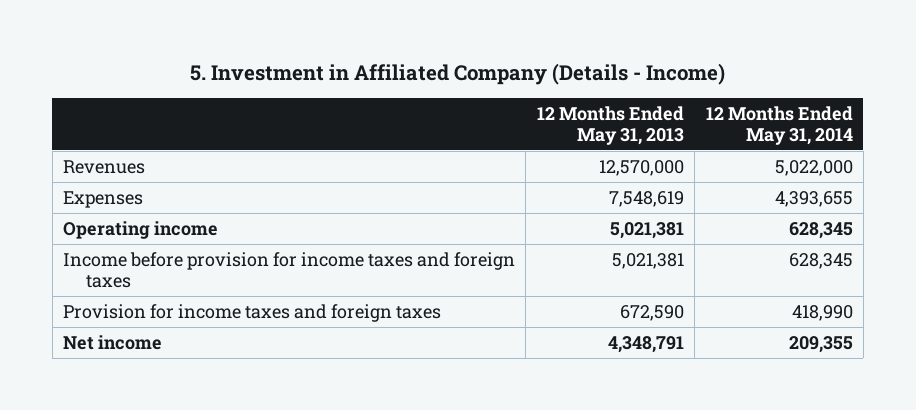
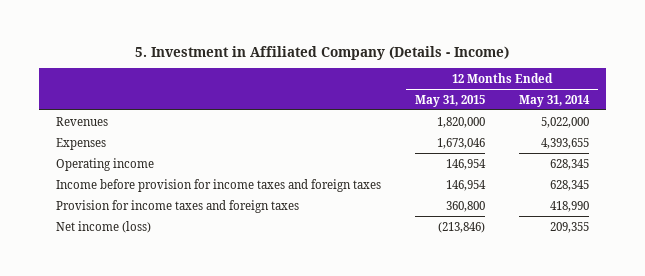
[536,105,684,146] 12 Months Ended May 31, 2013 -> none
none -> [414,94,485,107] May 31, 2015
[63,334,163,350] Net income -> [55,220,151,233] Net income (loss)

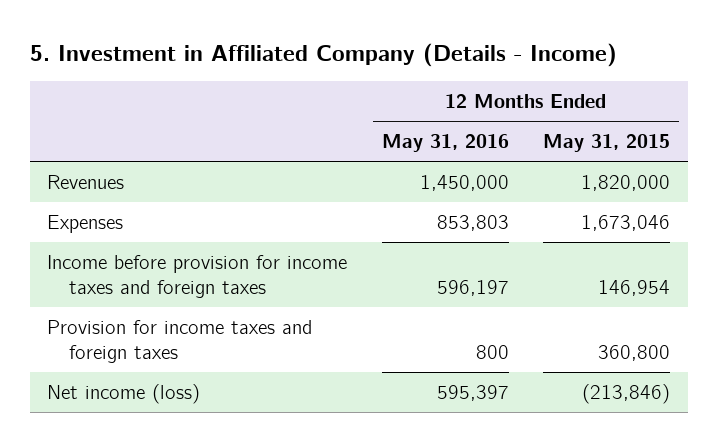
[519,94,591,107] May 31, 2014 -> none
none -> [381,134,509,153] May 31, 2016
[55,157,154,171] Operating income -> none

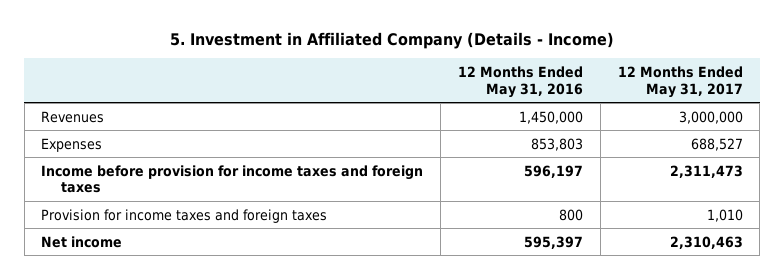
[543,134,671,153] May 31, 2015 -> none
none -> [617,65,743,98] 12 Months Ended May 31, 2017
[47,383,201,404] Net income (loss) -> [41,235,123,248] Net income

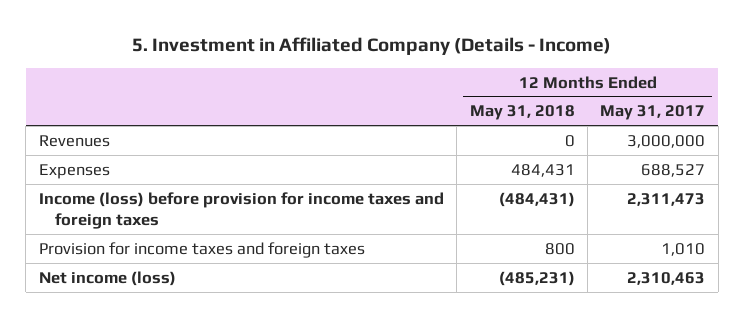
[458,65,584,98] 12 Months Ended May 31, 2016 -> none
none -> [469,105,575,121] May 31, 2018
[41,164,424,194] Income before provision for income taxes and foreign taxes -> [38,191,444,229] Income (loss) before provision for income taxes and foreign taxes
[41,235,123,248] Net income -> [38,270,176,286] Net income (loss)

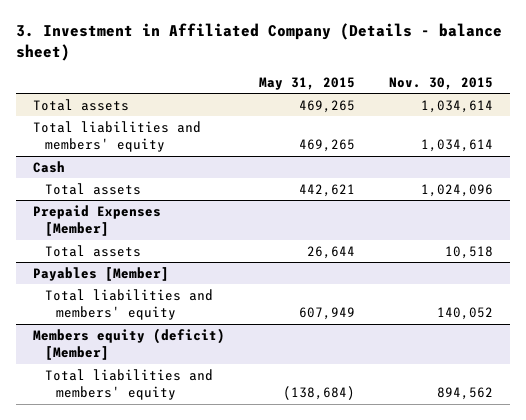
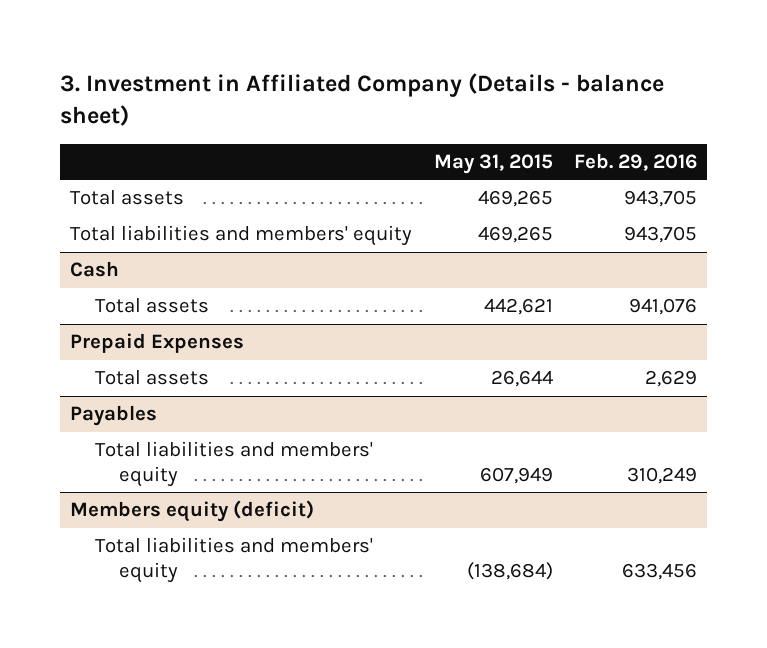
[389,76,494,90] Nov. 30, 2015 -> none
none -> [573,152,697,171] Feb. 29, 2016
[32,204,161,237] Prepaid Expenses [Member] -> [70,333,245,354] Prepaid Expenses
[32,266,169,281] Payables [Member] -> [70,405,158,427] Payables
[32,327,225,361] Members equity (deficit) [Member] -> [70,500,315,523] Members equity (deficit)

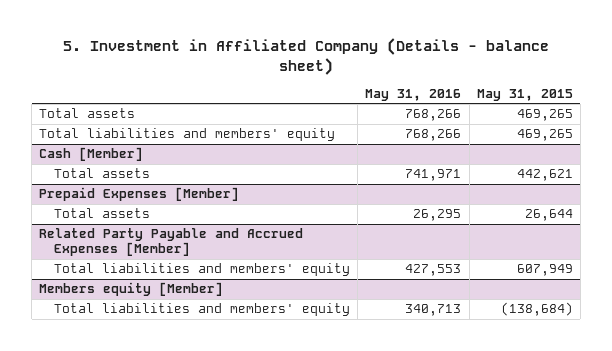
[59,73,664,127] 3. Investment in Affiliated Company (Details - balance sheet) -> [63,38,550,75] 5. Investment in Affiliated Company (Details - balance sheet)
[573,152,697,171] Feb. 29, 2016 -> none
none -> [365,88,462,101] May 31, 2016
[70,261,120,278] Cash -> [39,147,144,162] Cash [Member]
[70,333,245,354] Prepaid Expenses -> [39,187,240,202] Prepaid Expenses [Member]
[70,405,158,427] Payables -> [39,228,304,257] Related Party Payable and Accrued Expenses [Member]
[70,500,315,523] Members equity (deficit) -> [39,282,224,297] Members equity [Member]

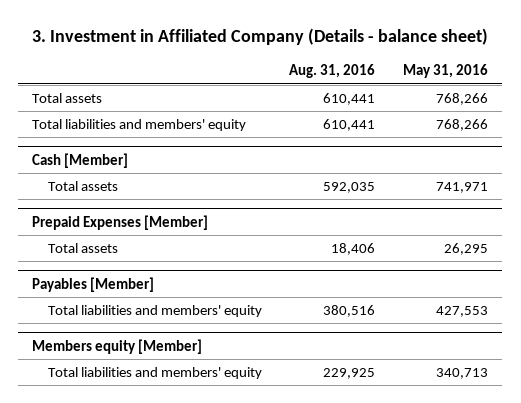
[63,38,550,75] 5. Investment in Affiliated Company (Details - balance sheet) -> [32,27,489,45] 3. Investment in Affiliated Company (Details - balance sheet)
[476,88,573,101] May 31, 2015 -> none
none -> [289,64,376,79] Aug. 31, 2016
[39,228,304,257] Related Party Payable and Accrued Expenses [Member] -> [32,276,155,292] Payables [Member]

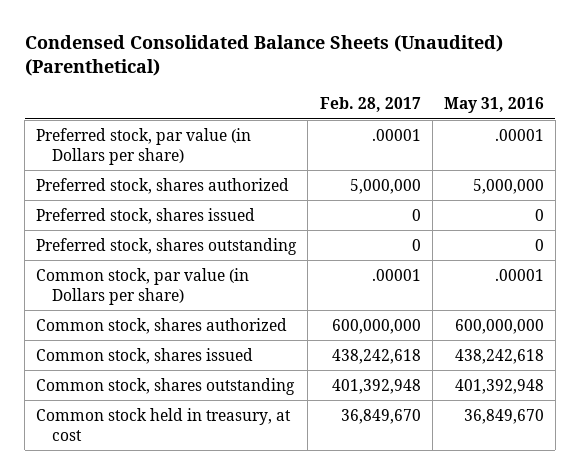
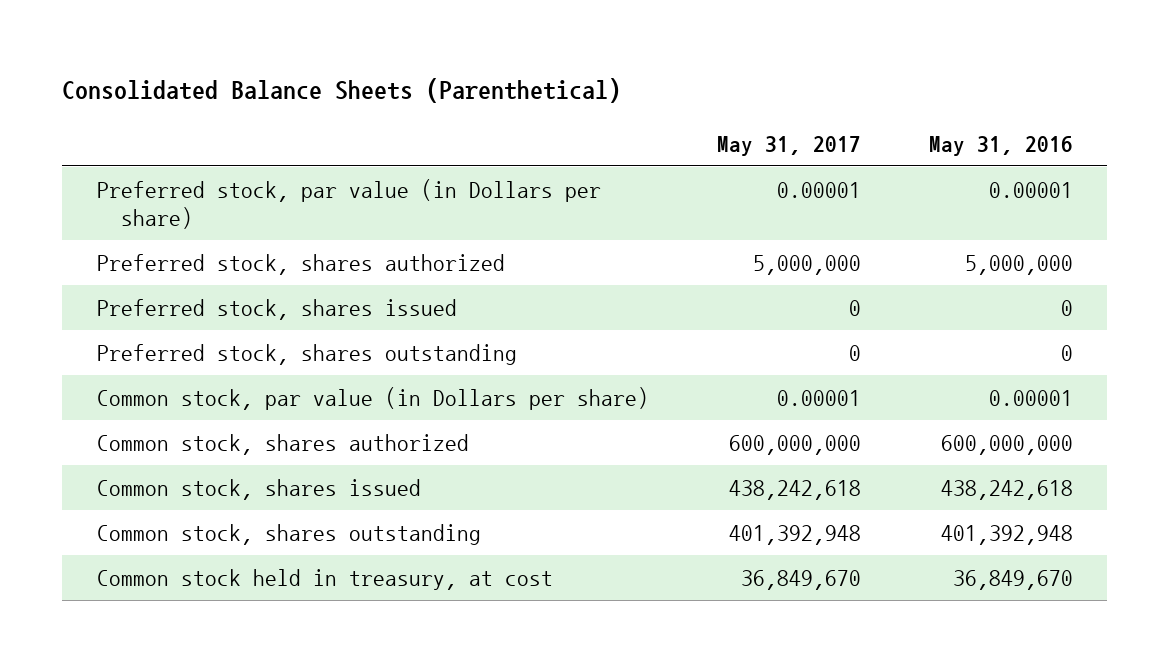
[24,34,503,77] Condensed Consolidated Balance Sheets (Unaudited) (Parenthetical) -> [62,77,622,103] Consolidated Balance Sheets (Parenthetical)
[319,97,421,113] Feb. 28, 2017 -> none
none -> [716,135,861,156] May 31, 2017
[494,128,544,141] .00001 -> [988,181,1073,198] 0.00001
[494,268,544,281] .00001 -> [988,389,1073,406] 0.00001

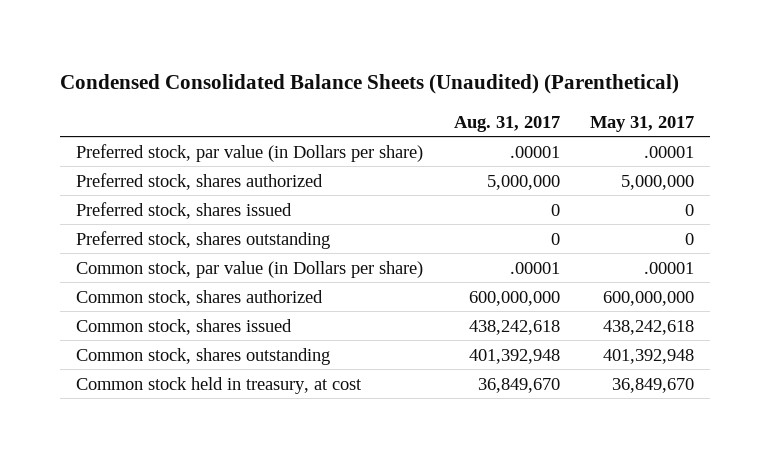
[62,77,622,103] Consolidated Balance Sheets (Parenthetical) -> [60,73,680,94] Condensed Consolidated Balance Sheets (Unaudited) (Parenthetical)
[928,135,1073,156] May 31, 2016 -> none
none -> [453,115,560,132] Aug. 31, 2017
[776,181,861,198] 0.00001 -> [644,145,695,158] .00001
[776,389,861,406] 0.00001 -> [644,261,695,274] .00001

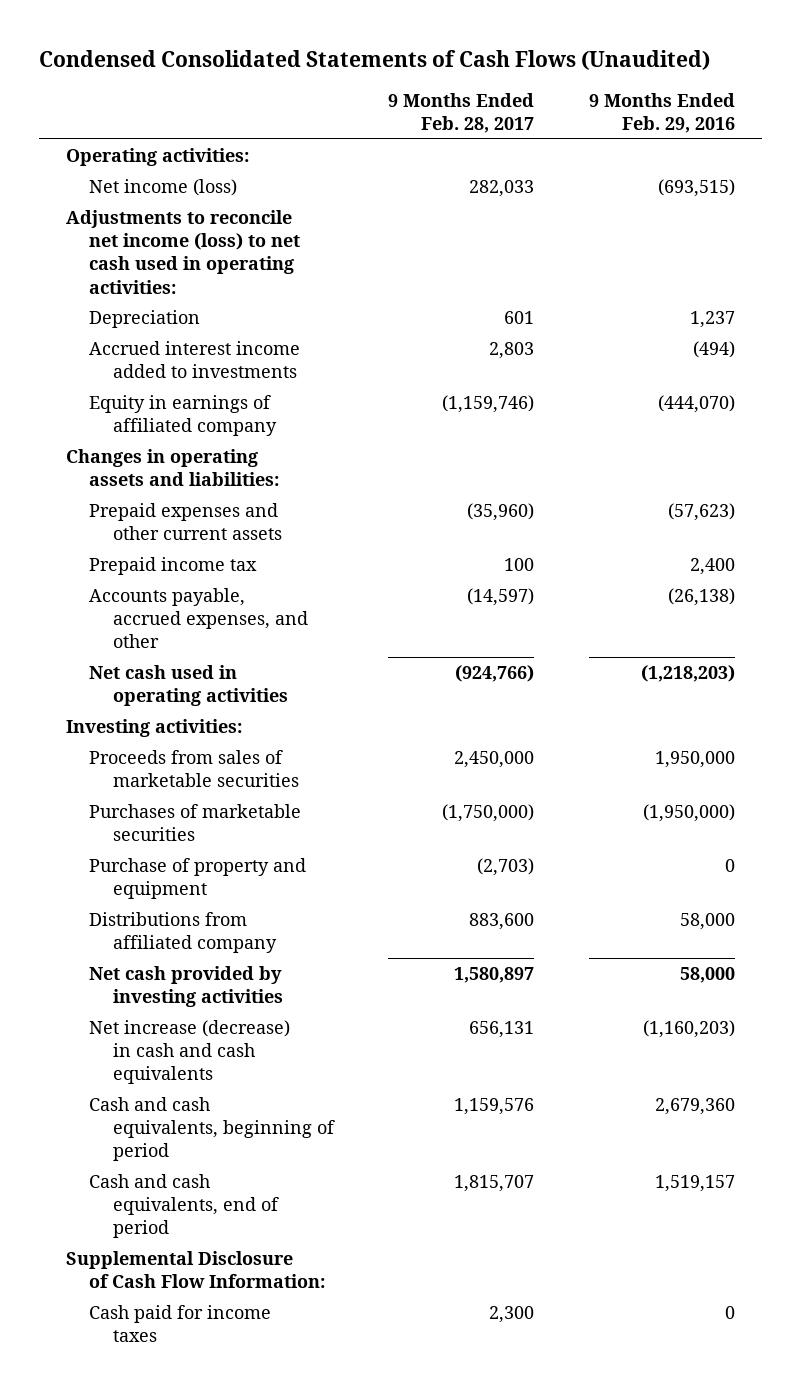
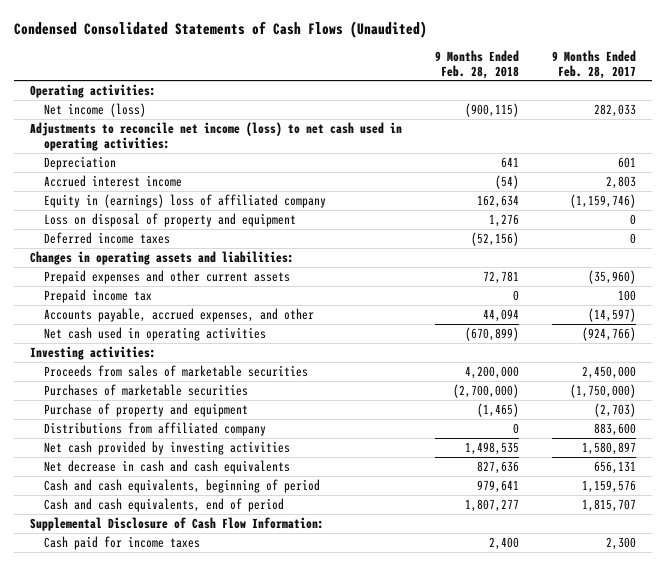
[588,92,735,134] 9 Months Ended Feb. 29, 2016 -> none
none -> [435,49,520,79] 9 Months Ended Feb. 28, 2018
[89,340,301,379] Accrued interest income added to investments -> [44,174,183,187] Accrued interest income
[89,394,278,437] Equity in earnings of affiliated company -> [44,193,327,208] Equity in (earnings) loss of affiliated company
none -> [44,212,297,227] Loss on disposal of property and equipment
none -> [44,231,171,244] Deferred income taxes
[89,1019,291,1085] Net increase (decrease) in cash and cash equivalents -> [44,459,291,474] Net decrease in cash and cash equivalents

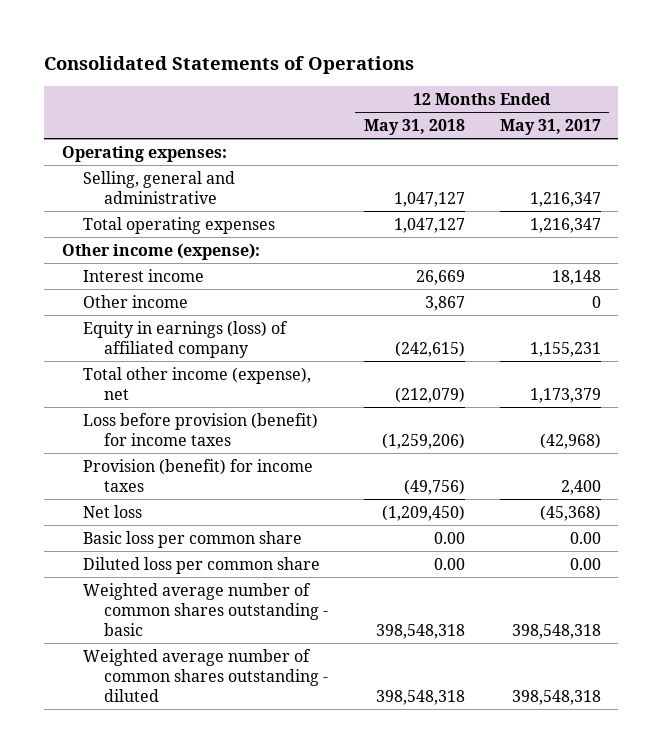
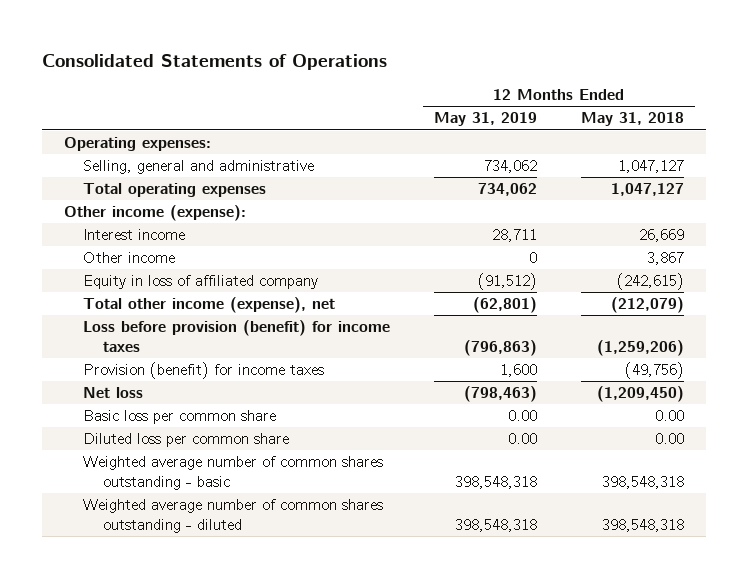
[499,119,601,136] May 31, 2017 -> none
none -> [433,112,537,127] May 31, 2019
[83,320,289,358] Equity in earnings (loss) of affiliated company -> [83,275,319,290] Equity in loss of affiliated company

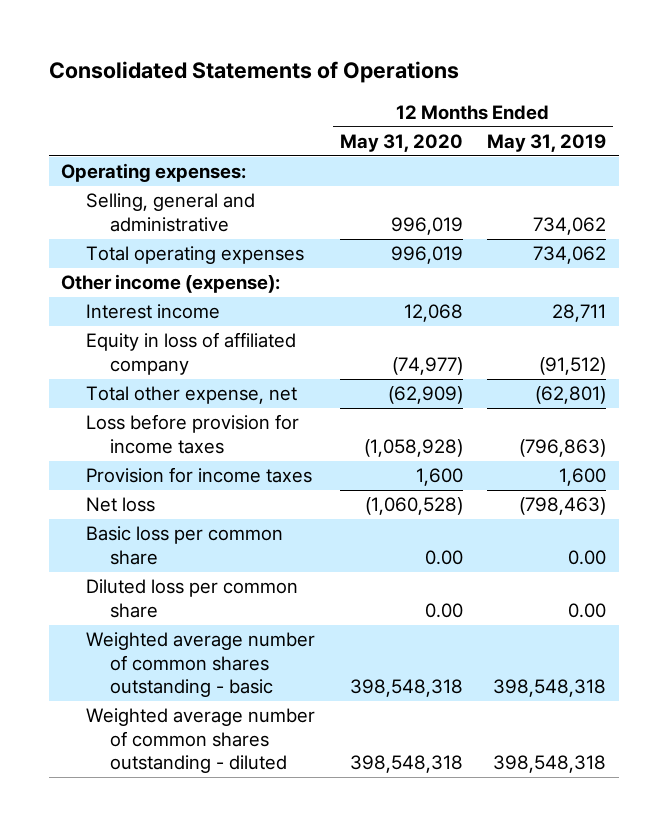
[580,112,684,127] May 31, 2018 -> none
none -> [339,133,463,152] May 31, 2020
[83,252,176,264] Other income -> none
[83,297,336,314] Total other income (expense), net -> [85,386,297,405] Total other expense, net
[83,320,391,352] Loss before provision (benefit) for income taxes -> [85,414,299,454] Loss before provision for income taxes
[83,362,325,380] Provision (benefit) for income taxes -> [85,467,312,484] Provision for income taxes

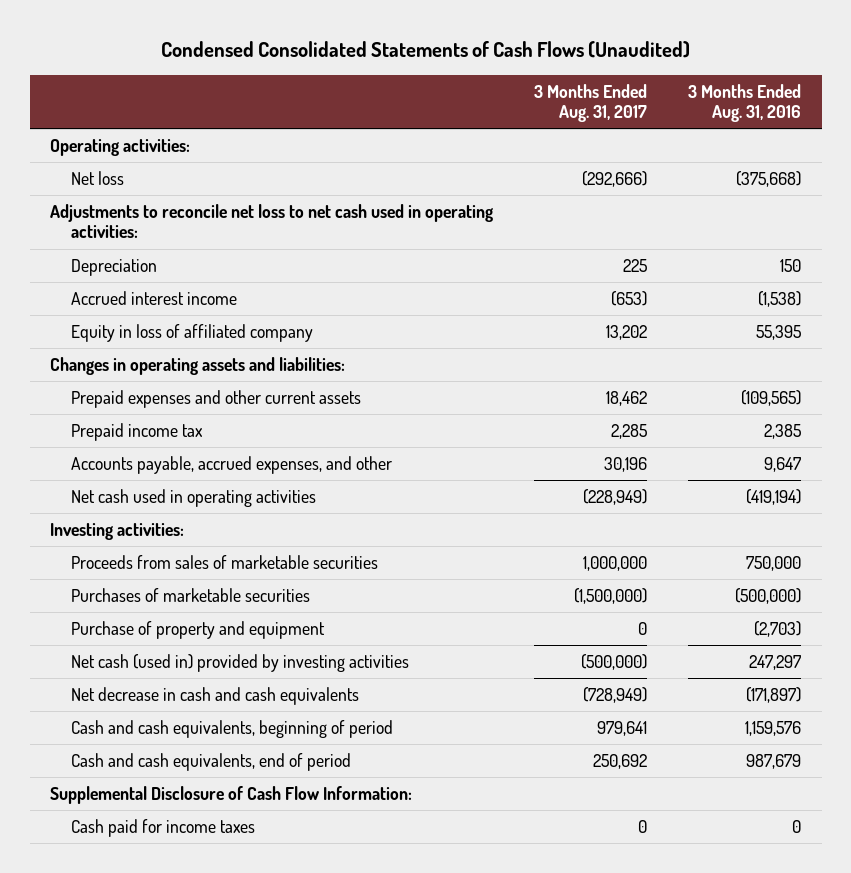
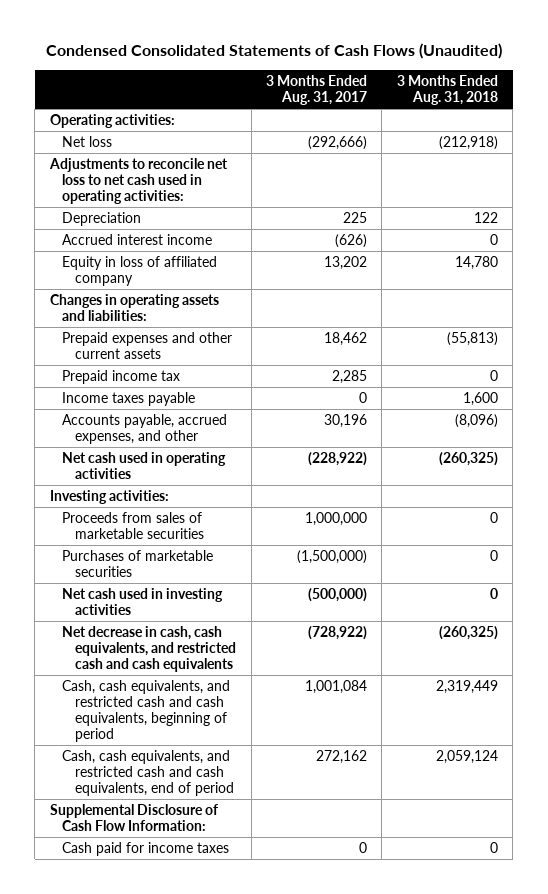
[688,83,802,123] 3 Months Ended Aug. 31, 2016 -> none
none -> [396,75,498,106] 3 Months Ended Aug. 31, 2018
[611,291,648,307] (653) -> [334,234,367,249] (626)
none -> [62,392,196,407] Income taxes payable
[583,489,648,506] (228,949) -> [307,452,367,467] (228,922)
[71,621,326,640] Purchase of property and equipment -> none
[71,654,410,673] Net cash (used in) provided by investing activities -> [62,588,224,616] Net cash used in investing activities
[71,687,360,706] Net decrease in cash and cash equivalents -> [62,626,237,673] Net decrease in cash, cash equivalents, and restricted cash and cash equivalents
[583,687,648,704] (728,949) -> [307,626,367,641] (728,922)
[71,720,394,739] Cash and cash equivalents, beginning of period -> [62,680,231,743] Cash, cash equivalents, and restricted cash and cash equivalents, beginning of period
[597,721,648,737] 979,641 -> [304,680,367,695] 1,001,084
[71,753,352,772] Cash and cash equivalents, end of period -> [62,750,235,797] Cash, cash equivalents, and restricted cash and cash equivalents, end of period
[593,754,648,770] 250,692 -> [315,750,367,765] 272,162

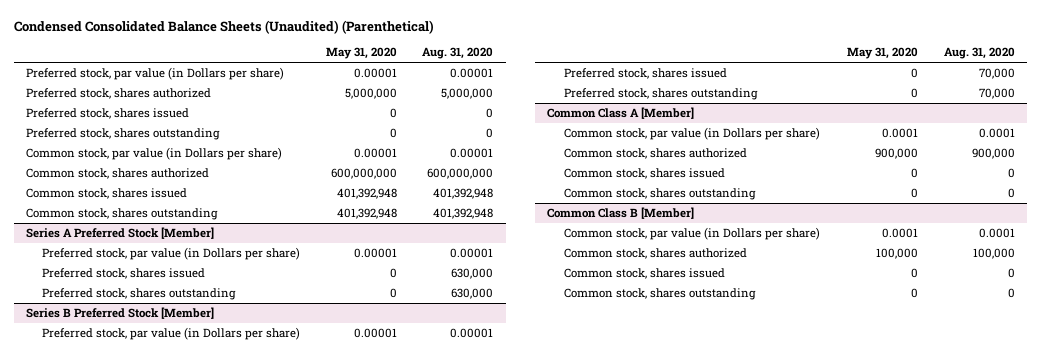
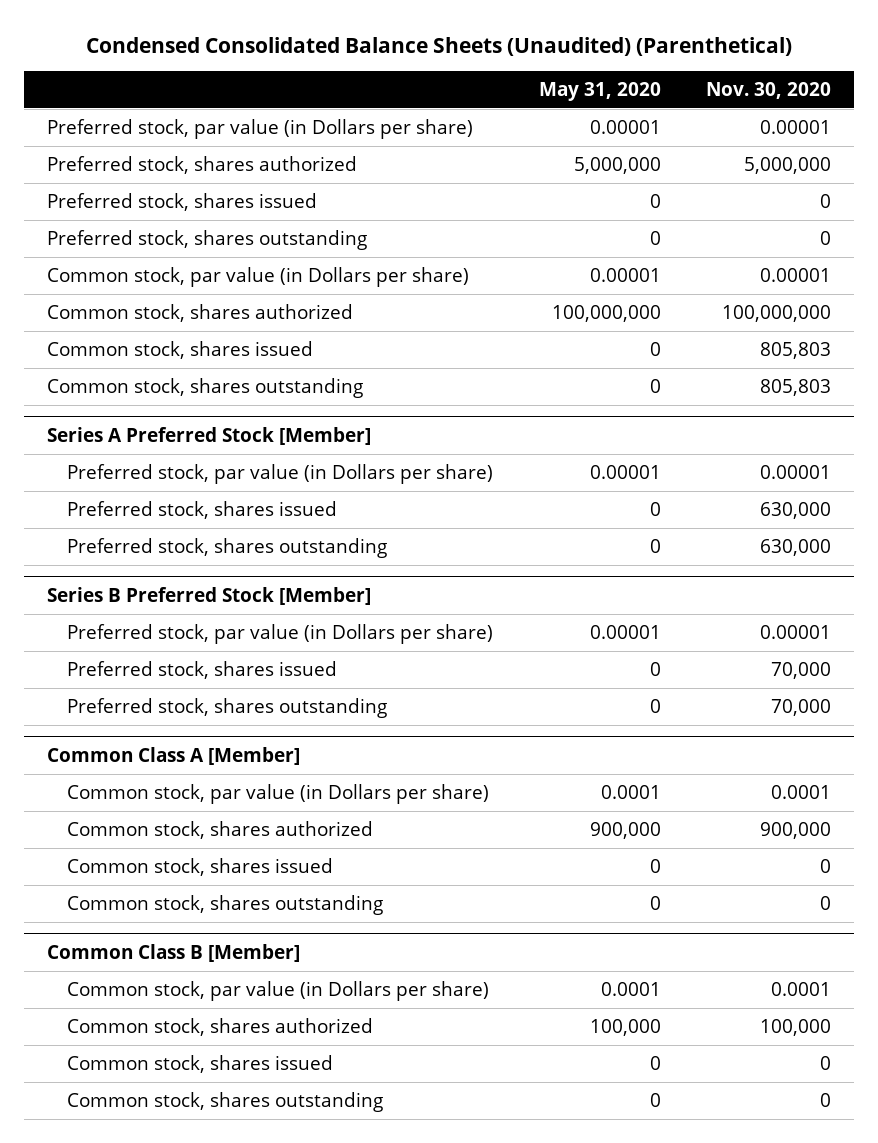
[422,47,494,60] Aug. 31, 2020 -> none
none -> [706,82,832,100] Nov. 30, 2020
[330,167,397,179] 600,000,000 -> [551,304,661,322] 100,000,000
[336,187,397,199] 401,392,948 -> [649,341,661,356] 0
[336,207,397,219] 401,392,948 -> [649,378,661,393] 0

